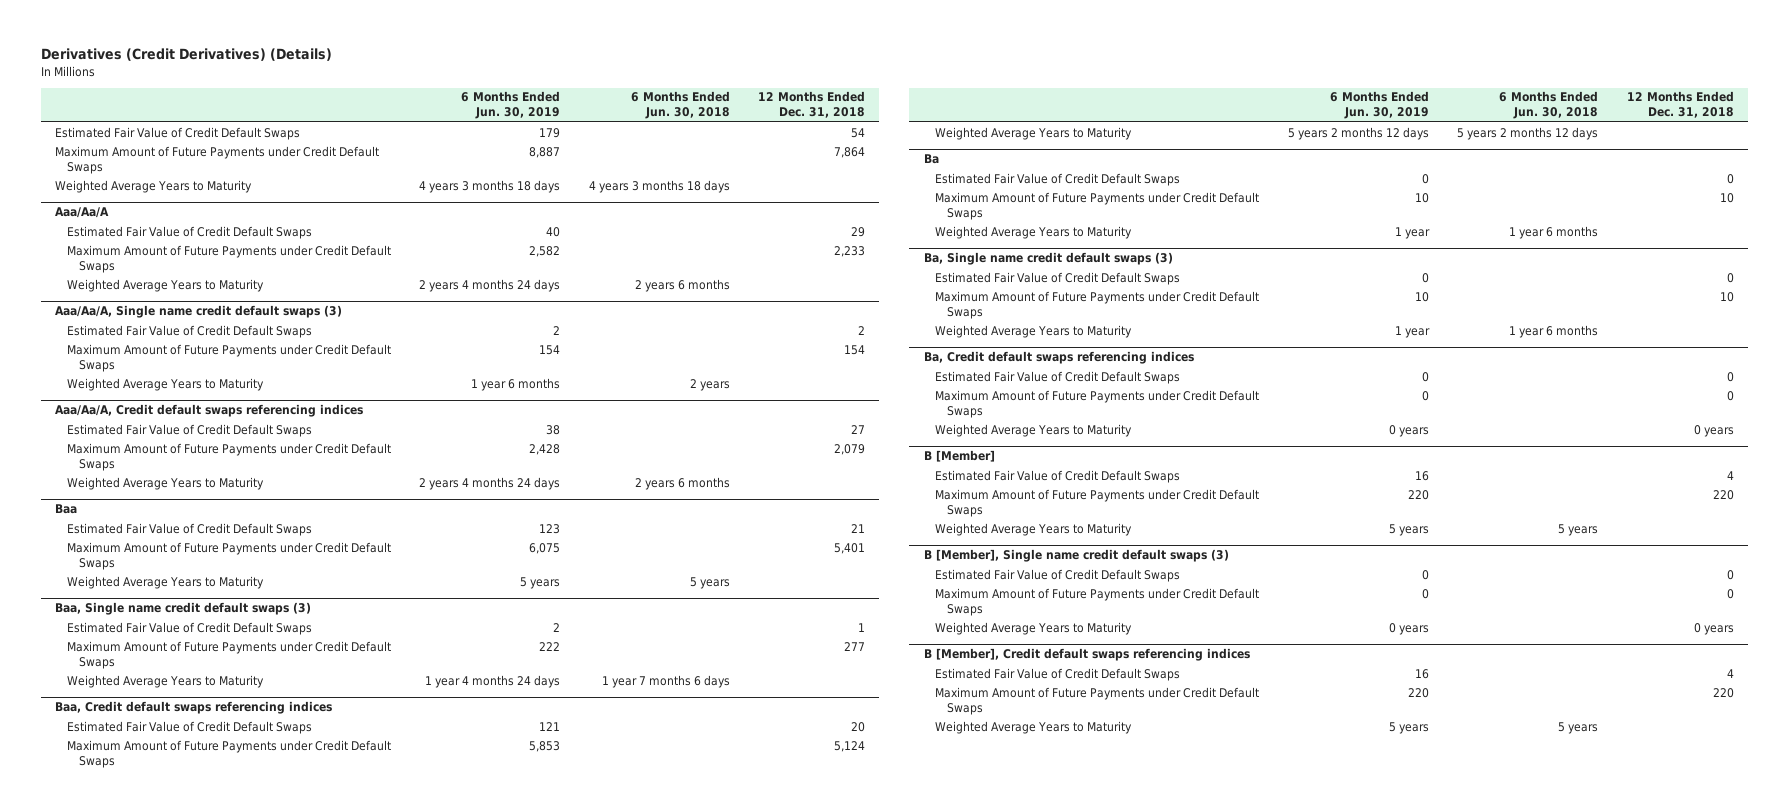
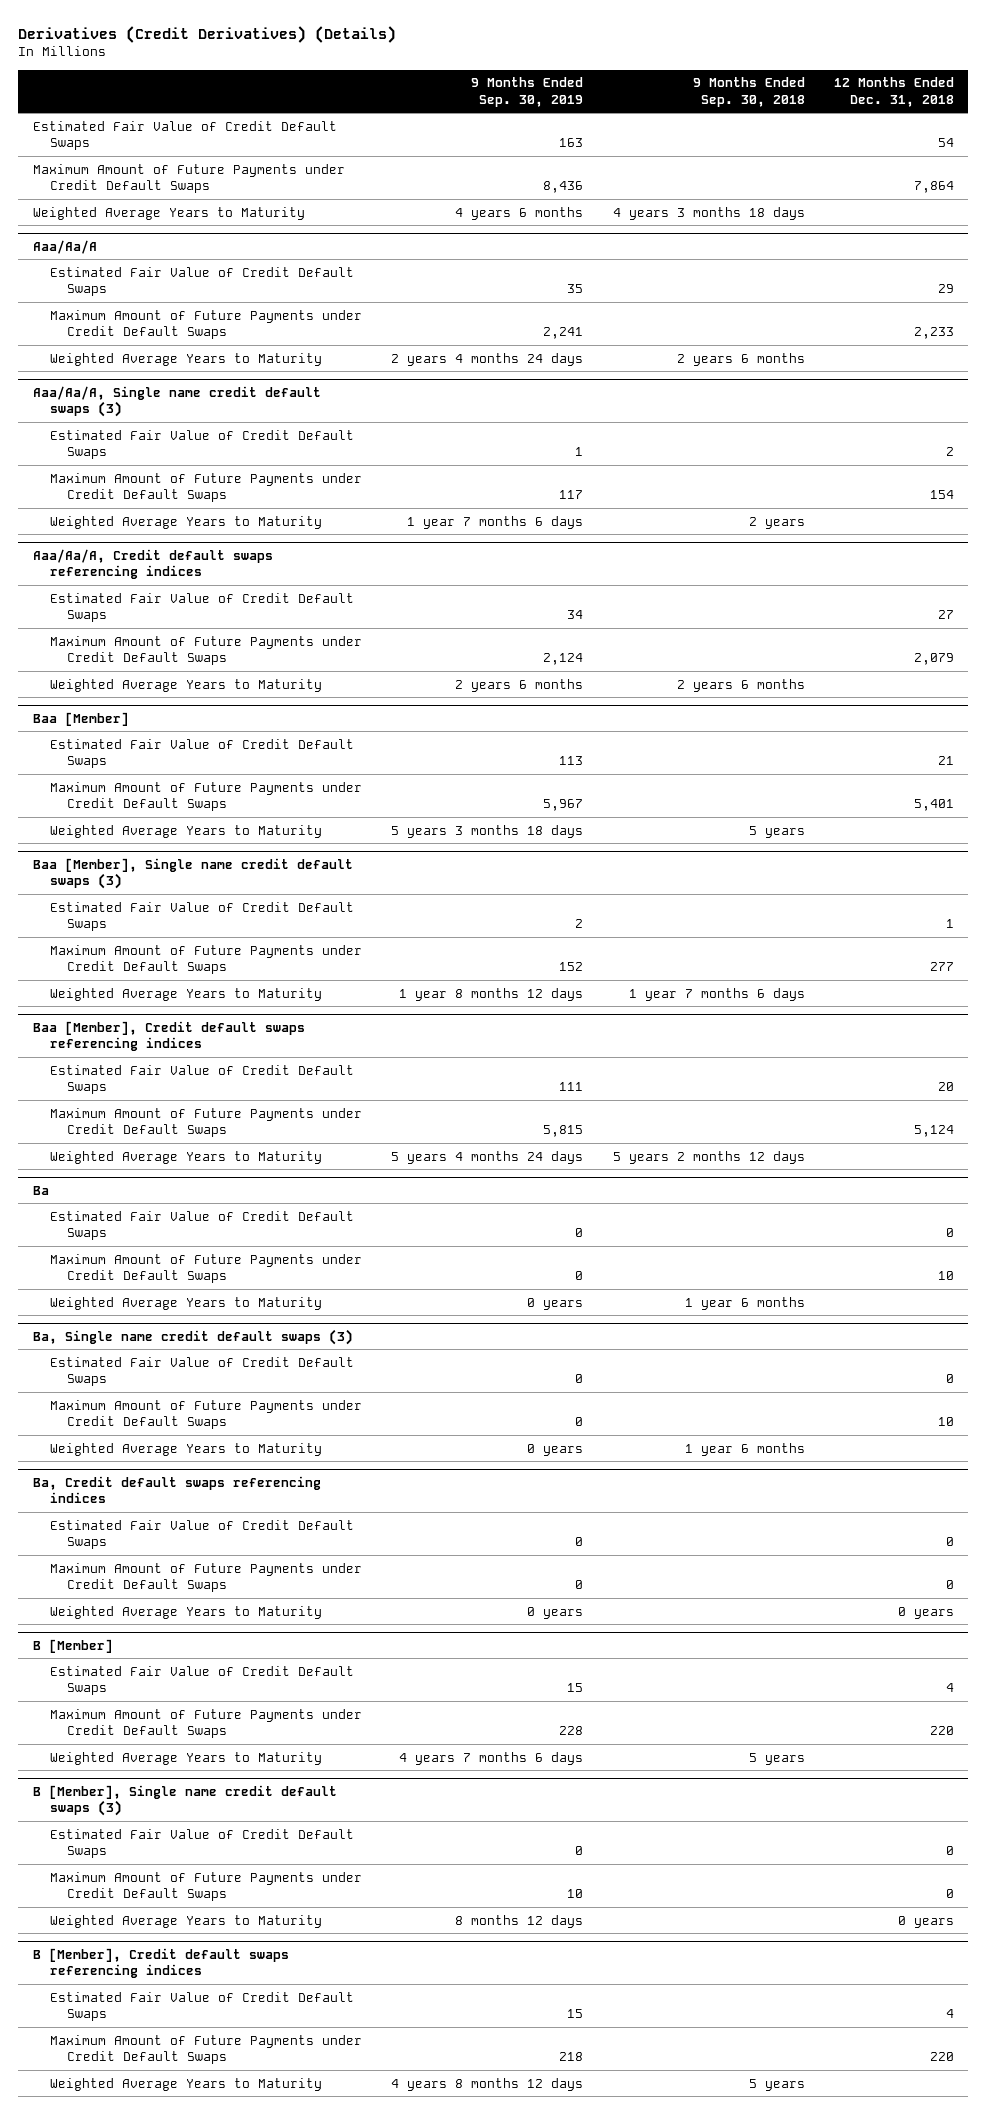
[461,91,561,120] 6 Months Ended Jun. 30, 2019 -> none
[630,91,730,120] 6 Months Ended Jun. 30, 2018 -> none
none -> [471,77,584,107] 9 Months Ended Sep. 30, 2019
none -> [692,77,805,107] 9 Months Ended Sep. 30, 2018
[55,504,78,515] Baa -> [32,711,129,726] Baa [Member]
[55,602,312,616] Baa, Single name credit default swaps (3) -> [32,857,353,890] Baa [Member], Single name credit default swaps (3)
[55,701,333,715] Baa, Credit default swaps referencing indices -> [32,1020,305,1052] Baa [Member], Credit default swaps referencing indices

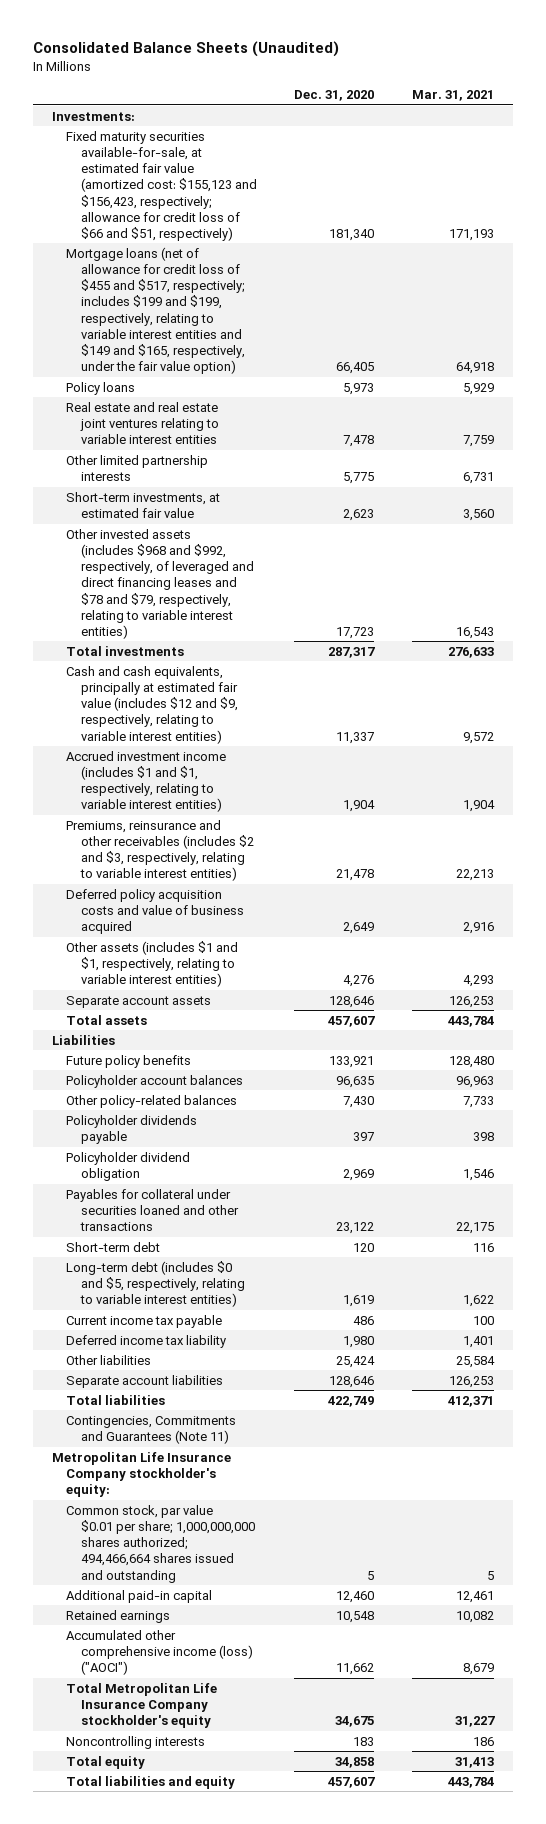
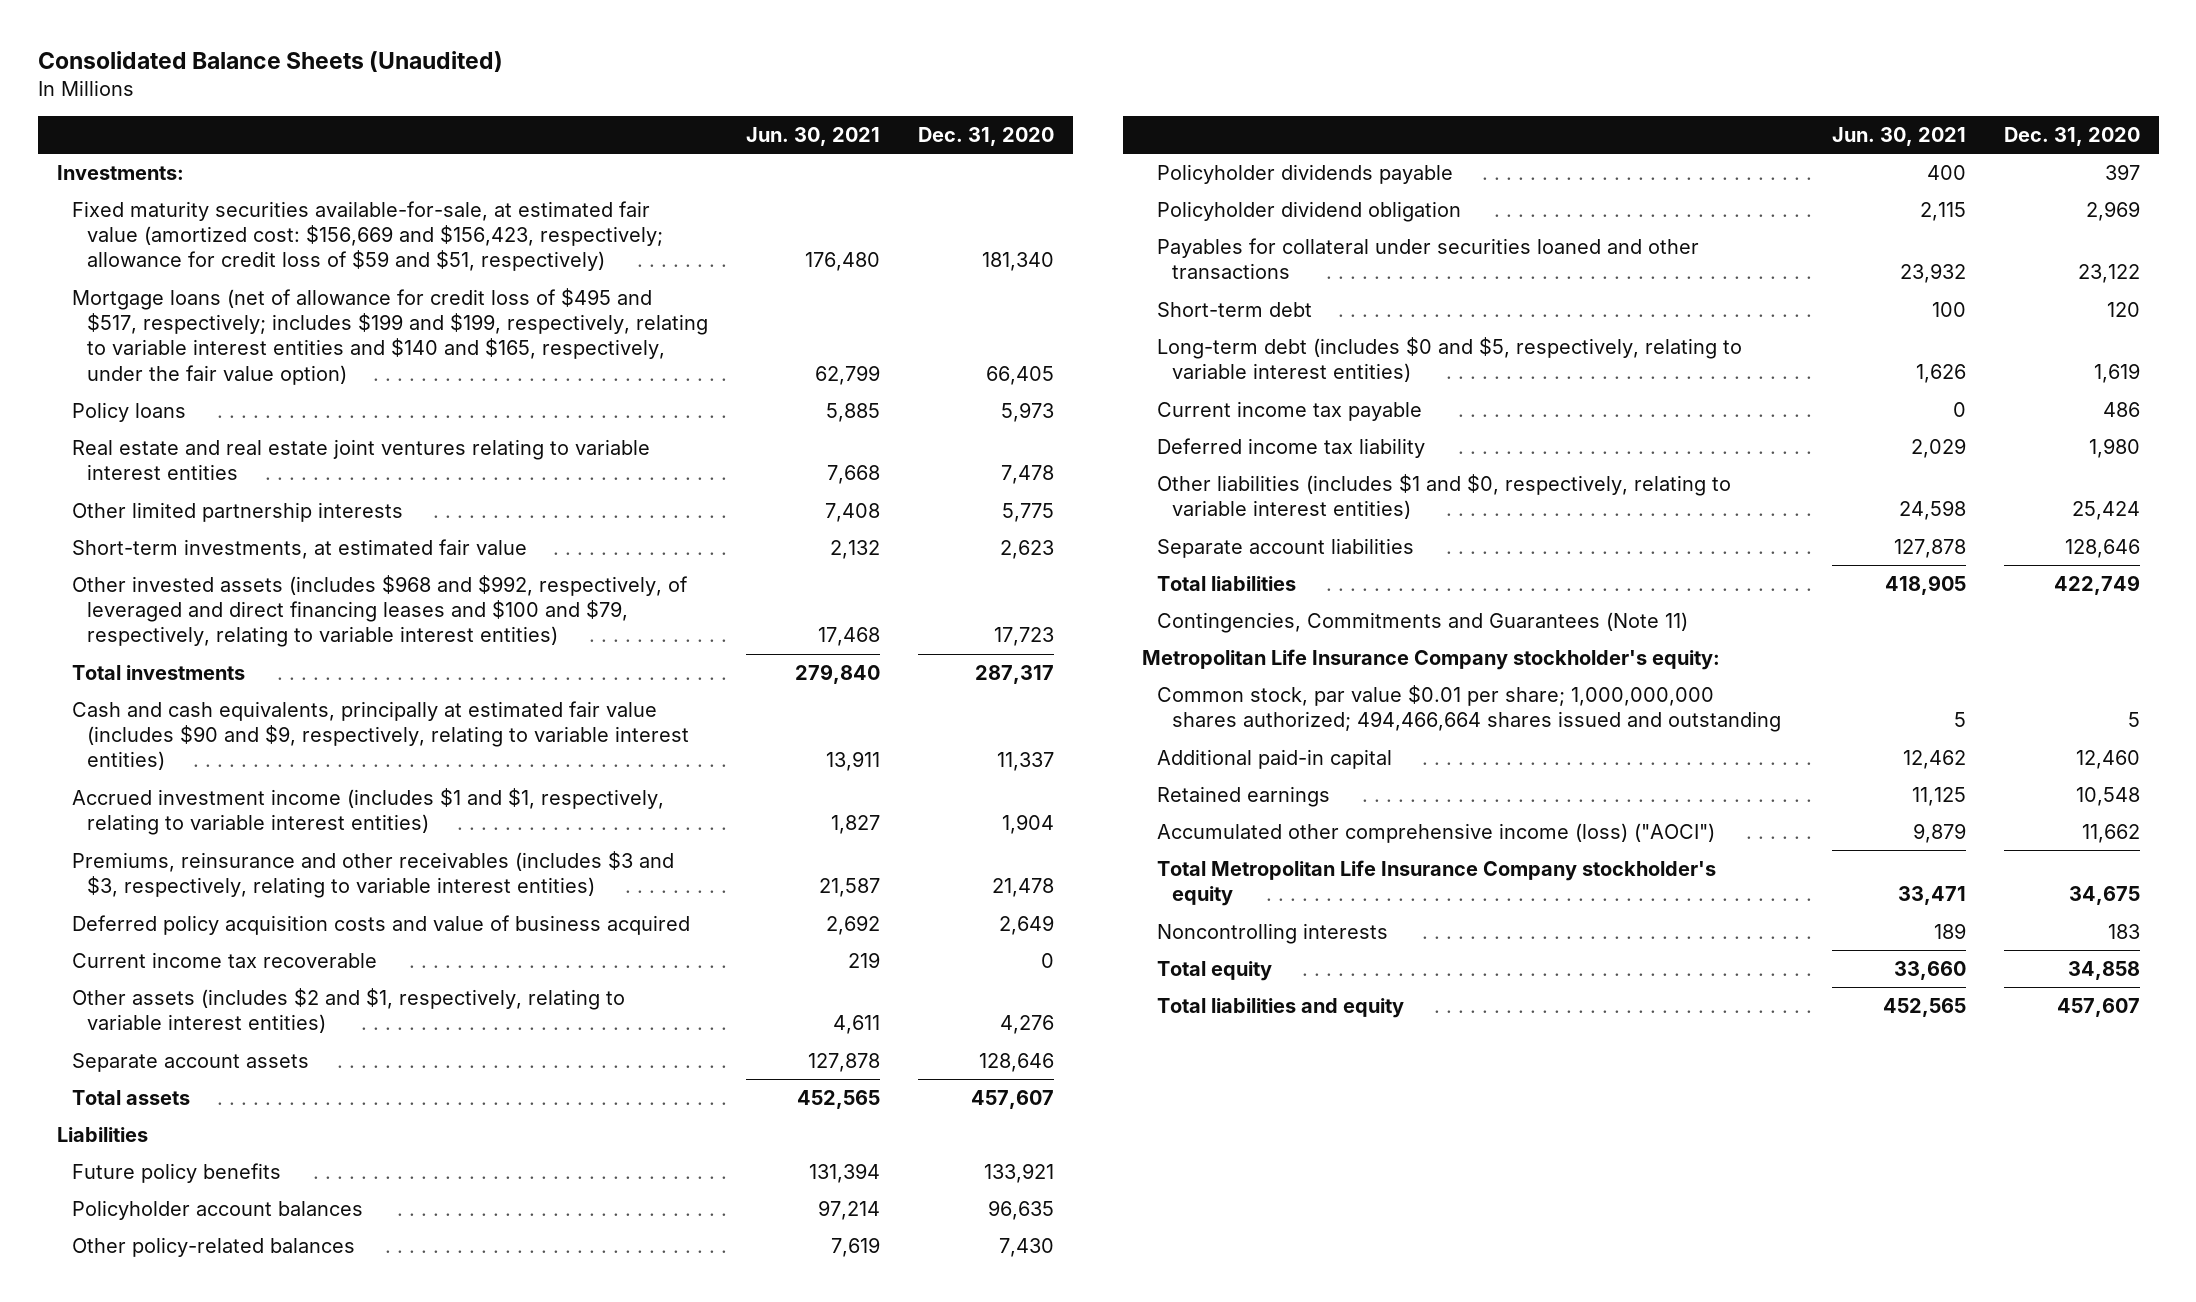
[411,90,494,102] Mar. 31, 2021 -> none
none -> [745,126,880,146] Jun. 30, 2021
[66,130,257,241] Fixed maturity securities available-for-sale, at estimated fair value (amortized cost: $155,123 and $156,423, respectively; allowance for credit loss of $66 and $51, respectively) -> [71,201,663,272] Fixed maturity securities available-for-sale, at estimated fair value (amortized cost: $156,669 and $156,423, respectively; allowance for credit loss of $59 and $51, respectively)
[66,246,245,375] Mortgage loans (net of allowance for credit loss of $455 and $517, respectively; includes $199 and $199, respectively, relating to variable interest entities and $149 and $165, respectively, under the fair value option) -> [71,288,708,385] Mortgage loans (net of allowance for credit loss of $495 and $517, respectively; includes $199 and $199, respectively, relating to variable interest entities and $140 and $165, respectively, under the fair value option)
[66,528,254,639] Other invested assets (includes $968 and $992, respectively, of leveraged and direct financing leases and $78 and $79, respectively, relating to variable interest entities) -> [71,575,688,648] Other invested assets (includes $968 and $992, respectively, of leveraged and direct financing leases and $100 and $79, respectively, relating to variable interest entities)
[66,665,238,744] Cash and cash equivalents, principally at estimated fair value (includes $12 and $9, respectively, relating to variable interest entities) -> [71,701,689,771] Cash and cash equivalents, principally at estimated fair value (includes $90 and $9, respectively, relating to variable interest entities)
[66,819,254,882] Premiums, reinsurance and other receivables (includes $2 and $3, respectively, relating to variable interest entities) -> [71,851,674,899] Premiums, reinsurance and other receivables (includes $3 and $3, respectively, relating to variable interest entities)
none -> [71,952,377,969] Current income tax recoverable
[66,940,239,988] Other assets (includes $1 and $1, respectively, relating to variable interest entities) -> [71,988,625,1034] Other assets (includes $2 and $1, respectively, relating to variable interest entities)
[66,1354,152,1365] Other liabilities -> [1157,474,1732,520] Other liabilities (includes $1 and $0, respectively, relating to variable interest entities)

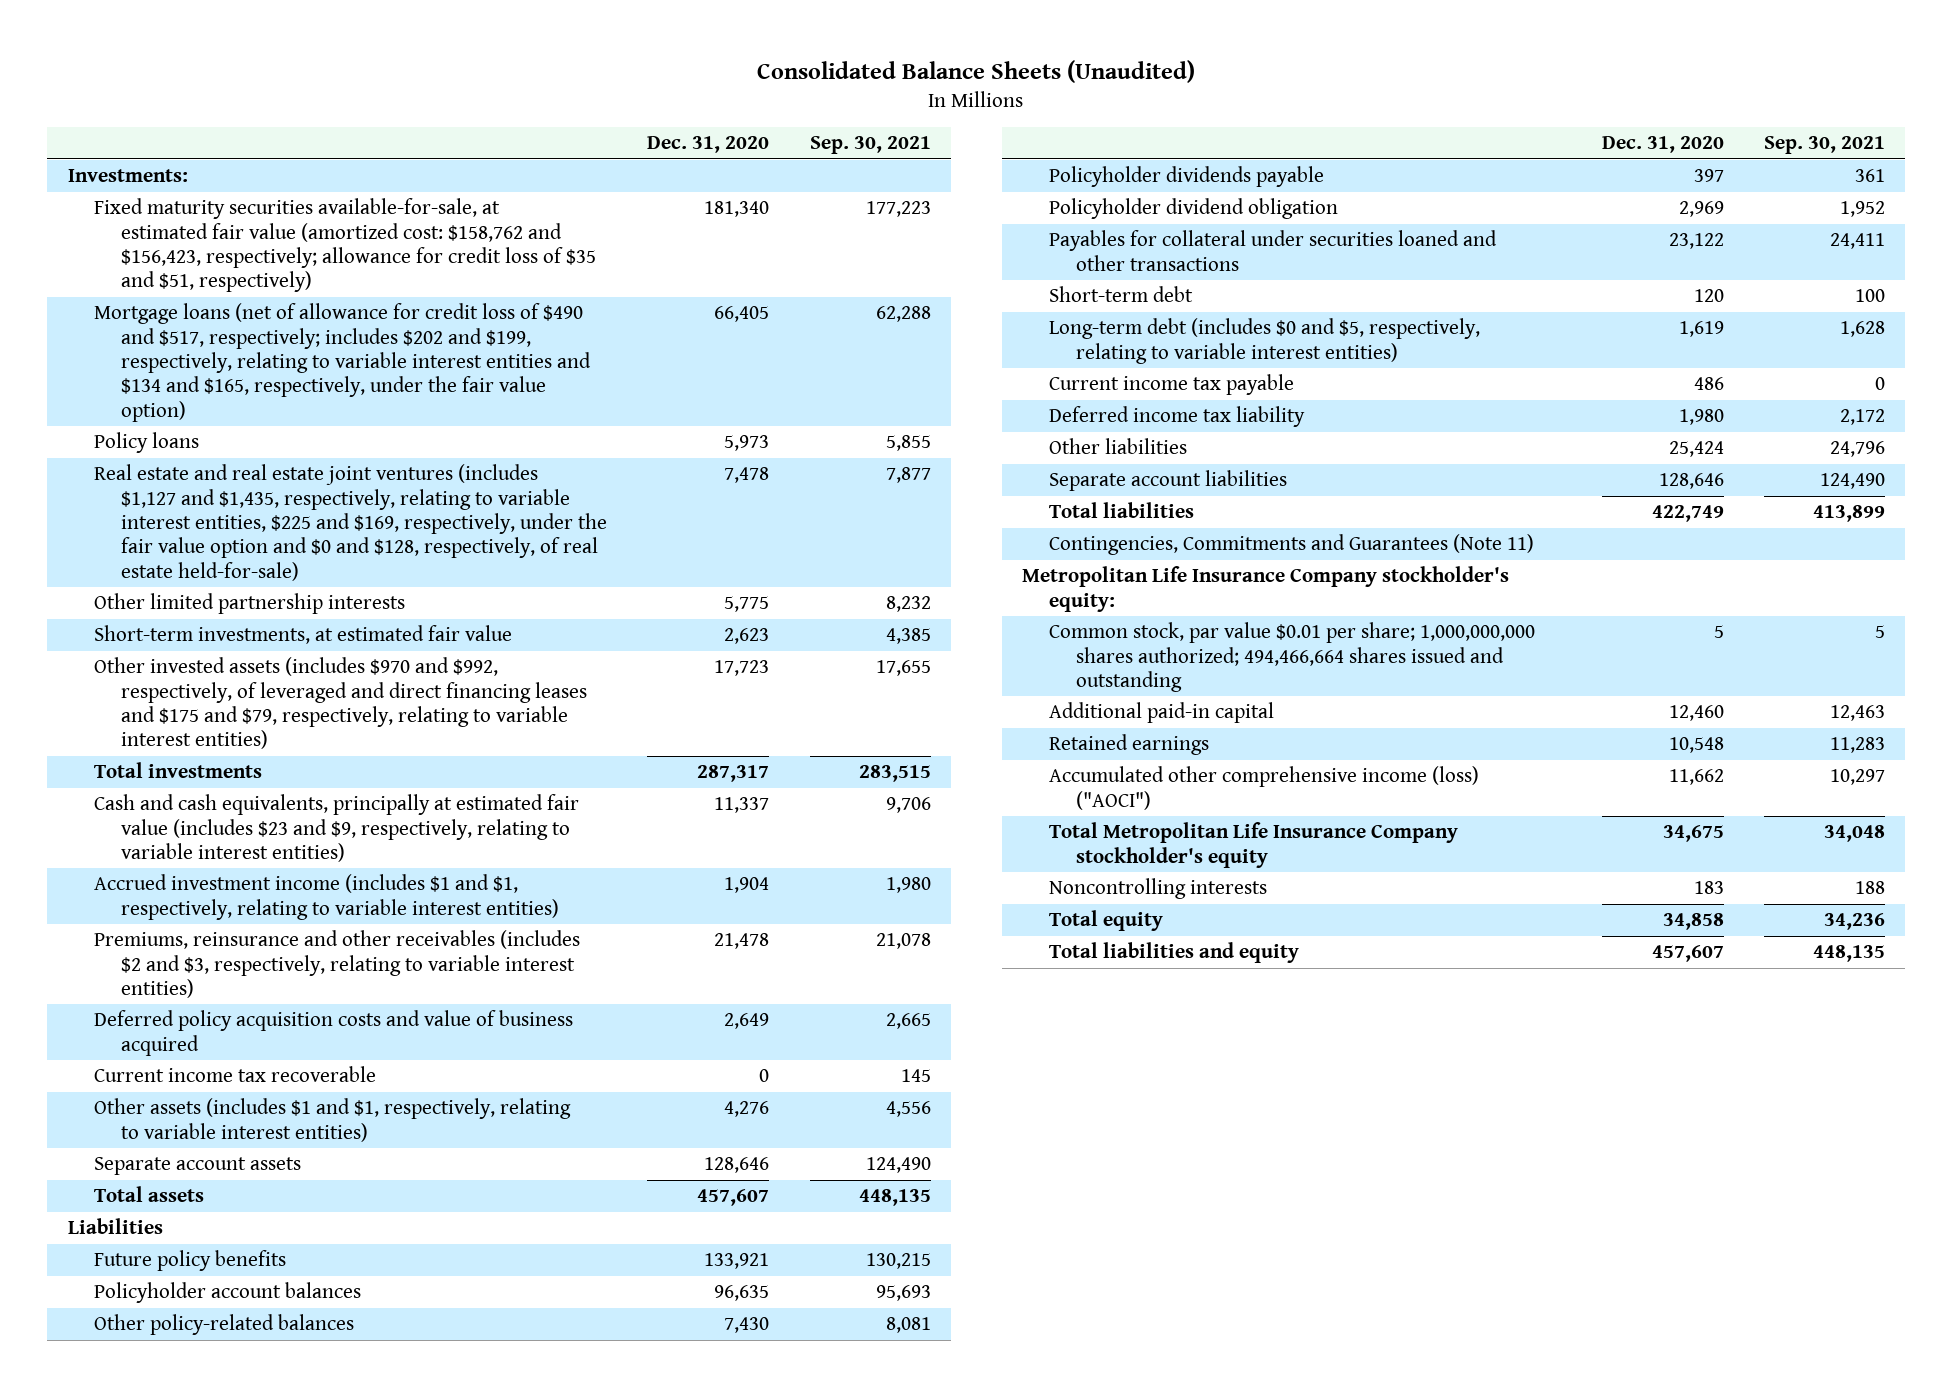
[745,126,880,146] Jun. 30, 2021 -> none
none -> [809,136,931,155] Sep. 30, 2021
[71,201,663,272] Fixed maturity securities available-for-sale, at estimated fair value (amortized cost: $156,669 and $156,423, respectively; allowance for credit loss of $59 and $51, respectively) -> [94,198,596,293] Fixed maturity securities available-for-sale, at estimated fair value (amortized cost: $158,762 and $156,423, respectively; allowance for credit loss of $35 and $51, respectively)
[71,288,708,385] Mortgage loans (net of allowance for credit loss of $495 and $517, respectively; includes $199 and $199, respectively, relating to variable interest entities and $140 and $165, respectively, under the fair value option) -> [94,303,591,422] Mortgage loans (net of allowance for credit loss of $490 and $517, respectively; includes $202 and $199, respectively, relating to variable interest entities and $134 and $165, respectively, under the fair value option)
[71,439,650,481] Real estate and real estate joint ventures relating to variable interest entities -> [94,464,607,581] Real estate and real estate joint ventures (includes $1,127 and $1,435, respectively, relating to variable interest entities, $225 and $169, respectively, under the fair value option and $0 and $128, respectively, of real estate held-for-sale)
[71,575,688,648] Other invested assets (includes $968 and $992, respectively, of leveraged and direct financing leases and $100 and $79, respectively, relating to variable interest entities) -> [94,657,587,750] Other invested assets (includes $970 and $992, respectively, of leveraged and direct financing leases and $175 and $79, respectively, relating to variable interest entities)
[71,701,689,771] Cash and cash equivalents, principally at estimated fair value (includes $90 and $9, respectively, relating to variable interest entities) -> [94,794,580,862] Cash and cash equivalents, principally at estimated fair value (includes $23 and $9, respectively, relating to variable interest entities)
[71,851,674,899] Premiums, reinsurance and other receivables (includes $3 and $3, respectively, relating to variable interest entities) -> [94,930,581,998] Premiums, reinsurance and other receivables (includes $2 and $3, respectively, relating to variable interest entities)
[71,988,625,1034] Other assets (includes $2 and $1, respectively, relating to variable interest entities) -> [94,1098,572,1142] Other assets (includes $1 and $1, respectively, relating to variable interest entities)
[1157,474,1732,520] Other liabilities (includes $1 and $0, respectively, relating to variable interest entities) -> [1048,438,1187,455] Other liabilities

